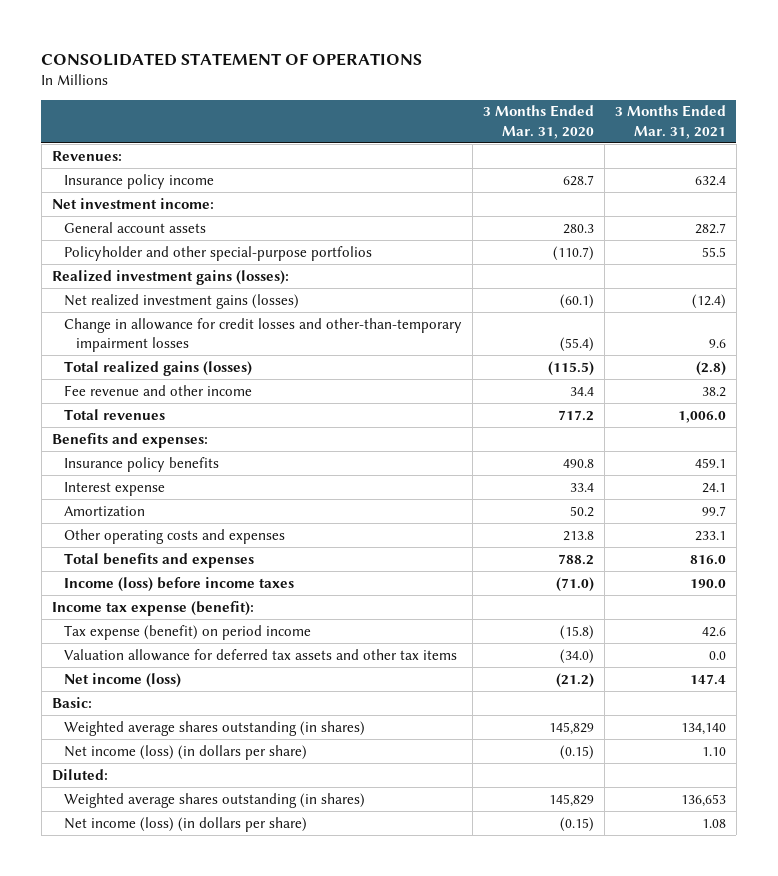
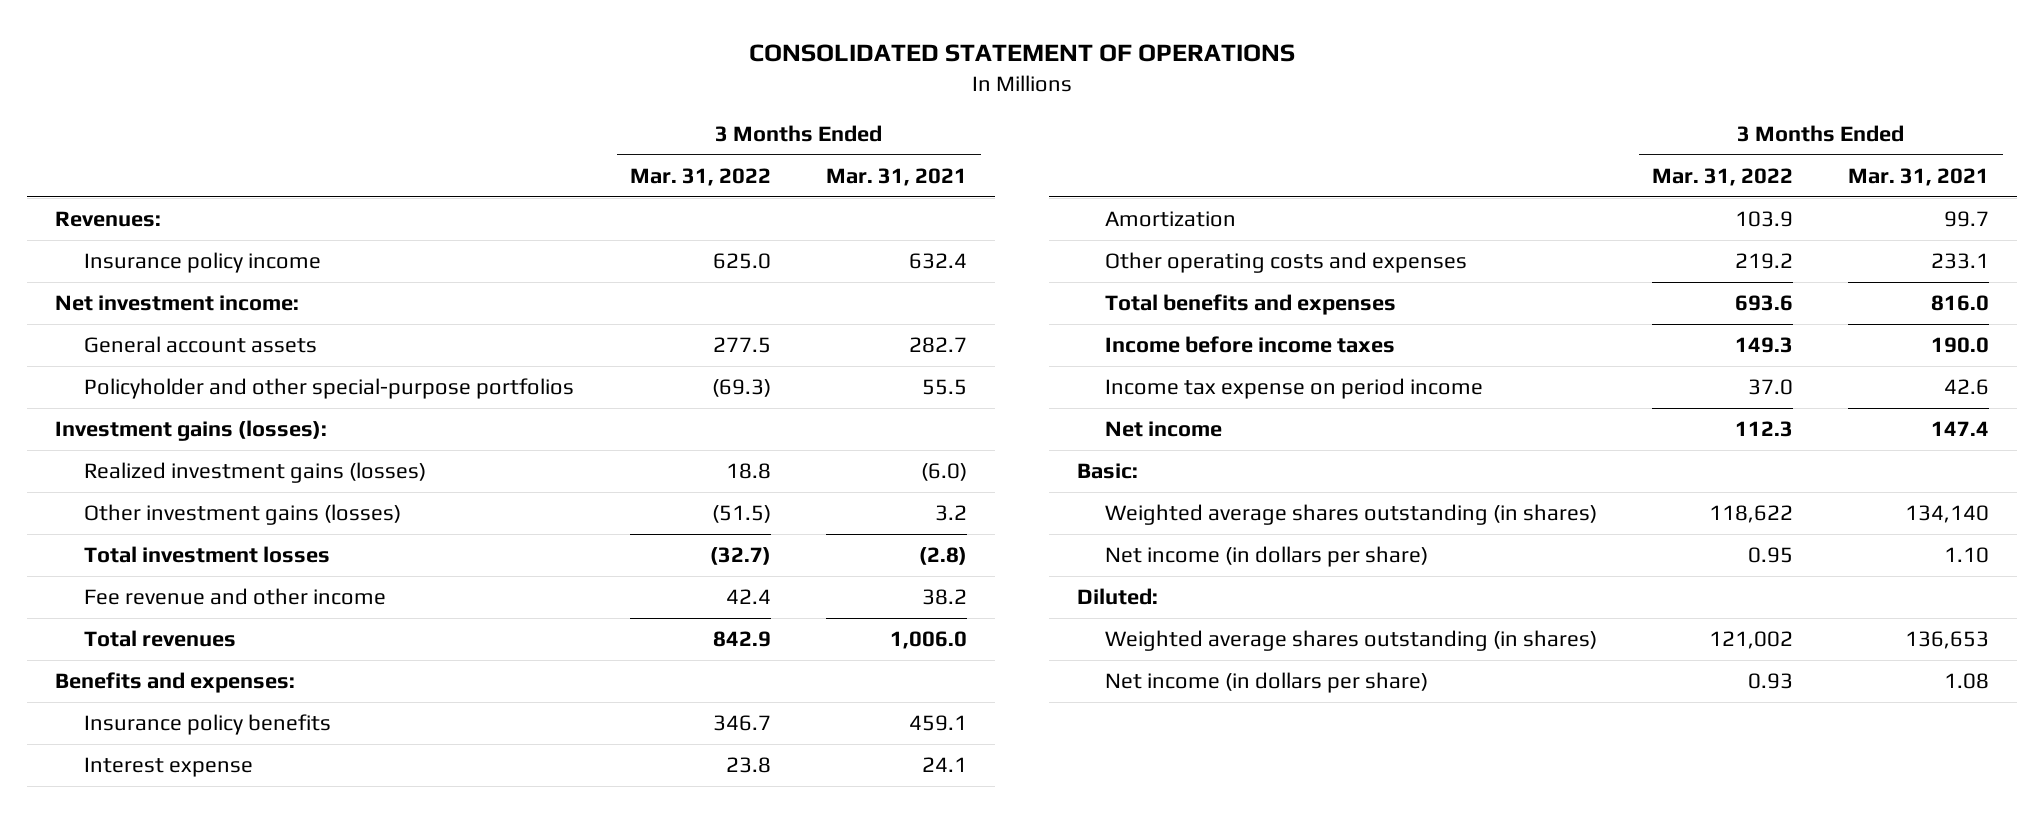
[483,105,595,139] 3 Months Ended Mar. 31, 2020 -> none
none -> [630,167,772,186] Mar. 31, 2022
[64,317,463,352] Change in allowance for credit losses and other-than-temporary impairment losses -> none
[51,269,289,285] Realized investment gains (losses): -> [54,420,327,442] Investment gains (losses):
[64,293,300,309] Net realized investment gains (losses) -> [83,462,426,484] Realized investment gains (losses)
[691,293,726,309] (12.4) -> [921,463,968,482] (6.0)
none -> [83,504,401,526] Other investment gains (losses)
[64,360,253,376] Total realized gains (losses) -> [83,546,330,564] Total investment losses
[51,600,254,616] Income tax expense (benefit): -> none
[64,648,458,661] Valuation allowance for deferred tax assets and other tax items -> none
[64,576,295,592] Income (loss) before income taxes -> [1105,336,1396,354] Income before income taxes
[64,624,312,640] Tax expense (benefit) on period income -> [1105,378,1484,400] Income tax expense on period income
[64,672,182,688] Net income (loss) -> [1105,421,1223,438] Net income
[64,744,308,760] Net income (loss) (in dollars per share) -> [1105,546,1429,568] Net income (in dollars per share)
[64,816,308,832] Net income (loss) (in dollars per share) -> [1105,672,1429,694] Net income (in dollars per share)

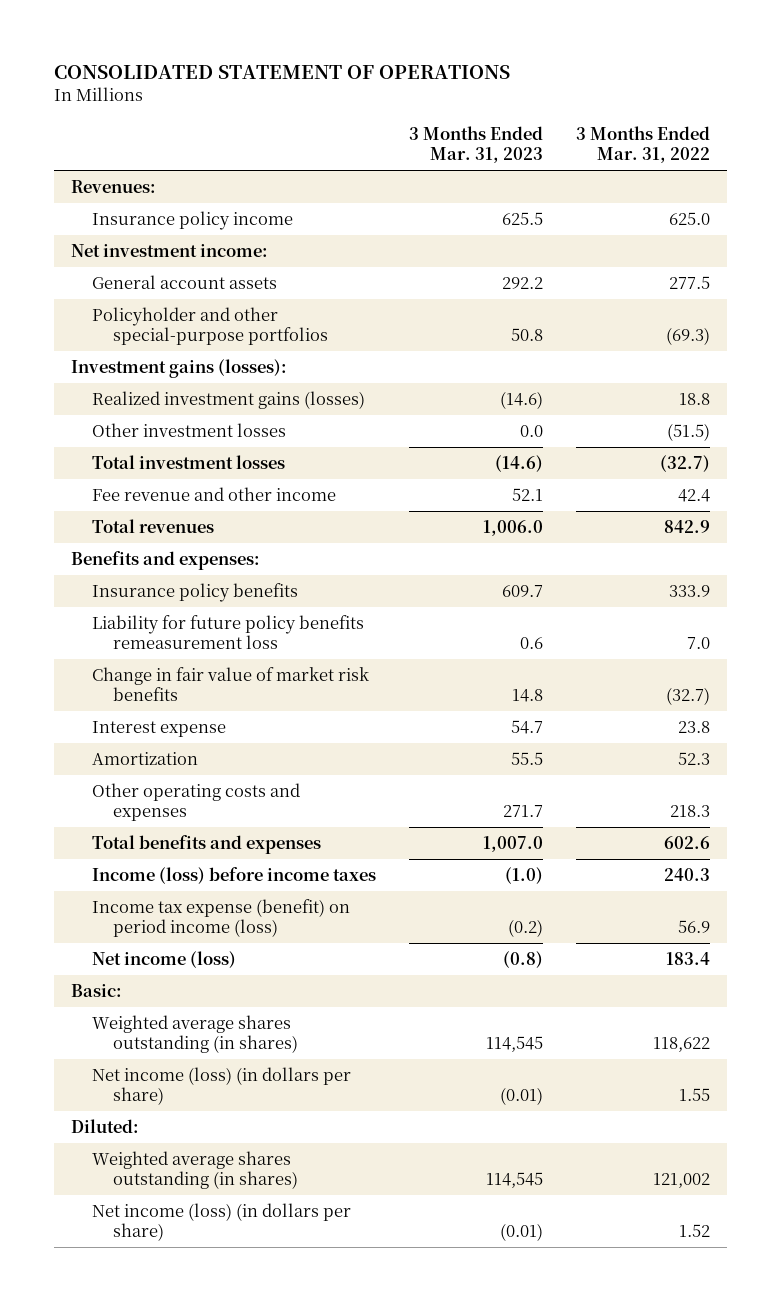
[826,167,968,186] Mar. 31, 2021 -> none
none -> [408,125,543,164] 3 Months Ended Mar. 31, 2023
[83,504,401,526] Other investment gains (losses) -> [91,423,286,438] Other investment losses
[713,715,772,732] 346.7 -> [669,585,711,598] 333.9
none -> [91,615,364,650] Liability for future policy benefits remeasurement loss
none -> [91,667,369,702] Change in fair value of market risk benefits
[1735,211,1794,228] 103.9 -> [678,752,711,766] 52.3
[1735,253,1794,270] 219.2 -> [670,805,711,818] 218.3
[1735,295,1794,312] 693.6 -> [664,836,711,850] 602.6
[1105,336,1396,354] Income before income taxes -> [91,867,376,885] Income (loss) before income taxes
[1735,337,1794,354] 149.3 -> [664,868,711,882] 240.3
[1105,378,1484,400] Income tax expense on period income -> [91,899,350,938] Income tax expense (benefit) on period income (loss)
[1748,379,1794,396] 37.0 -> [678,920,711,934] 56.9
[1105,421,1223,438] Net income -> [91,951,236,969] Net income (loss)
[1735,421,1794,438] 112.3 -> [666,952,711,966] 183.4
[1105,546,1429,568] Net income (in dollars per share) -> [91,1067,351,1106] Net income (loss) (in dollars per share)
[1748,547,1794,564] 0.95 -> [679,1088,711,1102] 1.55
[1105,672,1429,694] Net income (in dollars per share) -> [91,1203,351,1242] Net income (loss) (in dollars per share)
[1748,673,1794,690] 0.93 -> [679,1224,711,1238] 1.52

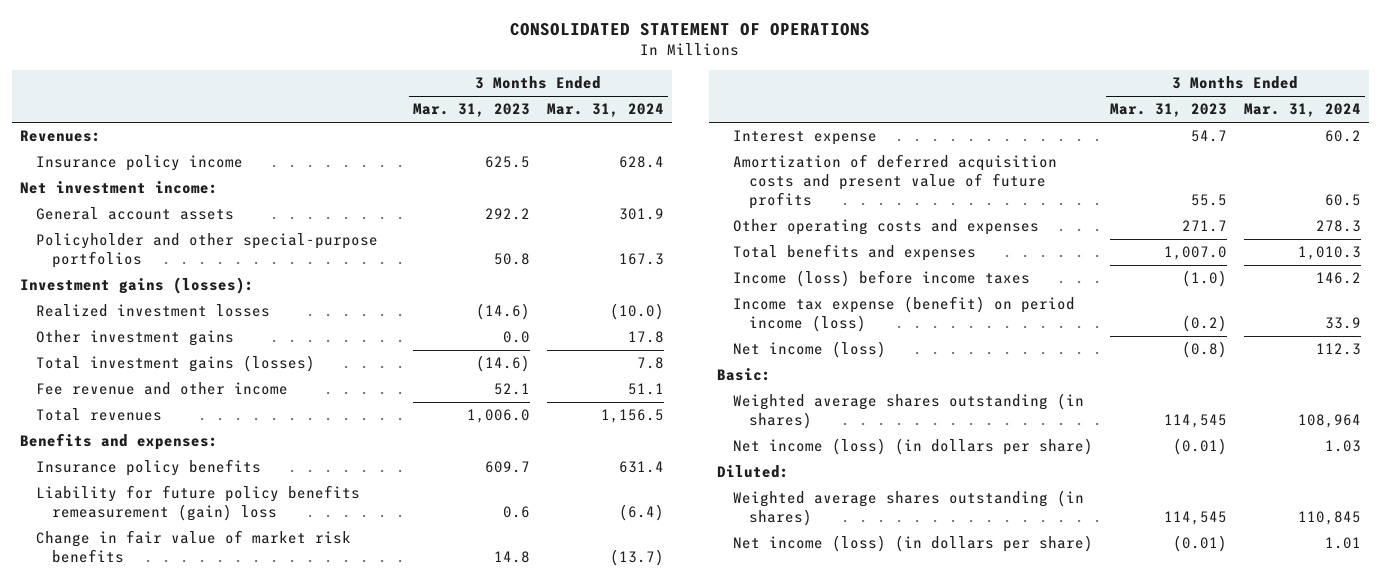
[576,125,711,164] 3 Months Ended Mar. 31, 2022 -> none
none -> [546,103,664,118] Mar. 31, 2024
[91,391,365,410] Realized investment gains (losses) -> [36,304,271,318] Realized investment losses
[91,423,286,438] Other investment losses -> [36,330,235,347] Other investment gains
[91,455,285,470] Total investment losses -> [36,355,316,373] Total investment gains (losses)
[91,615,364,650] Liability for future policy benefits remeasurement loss -> [36,485,361,522] Liability for future policy benefits remeasurement (gain) loss
[91,752,198,766] Amortization -> [733,154,1058,209] Amortization of deferred acquisition costs and present value of future profits

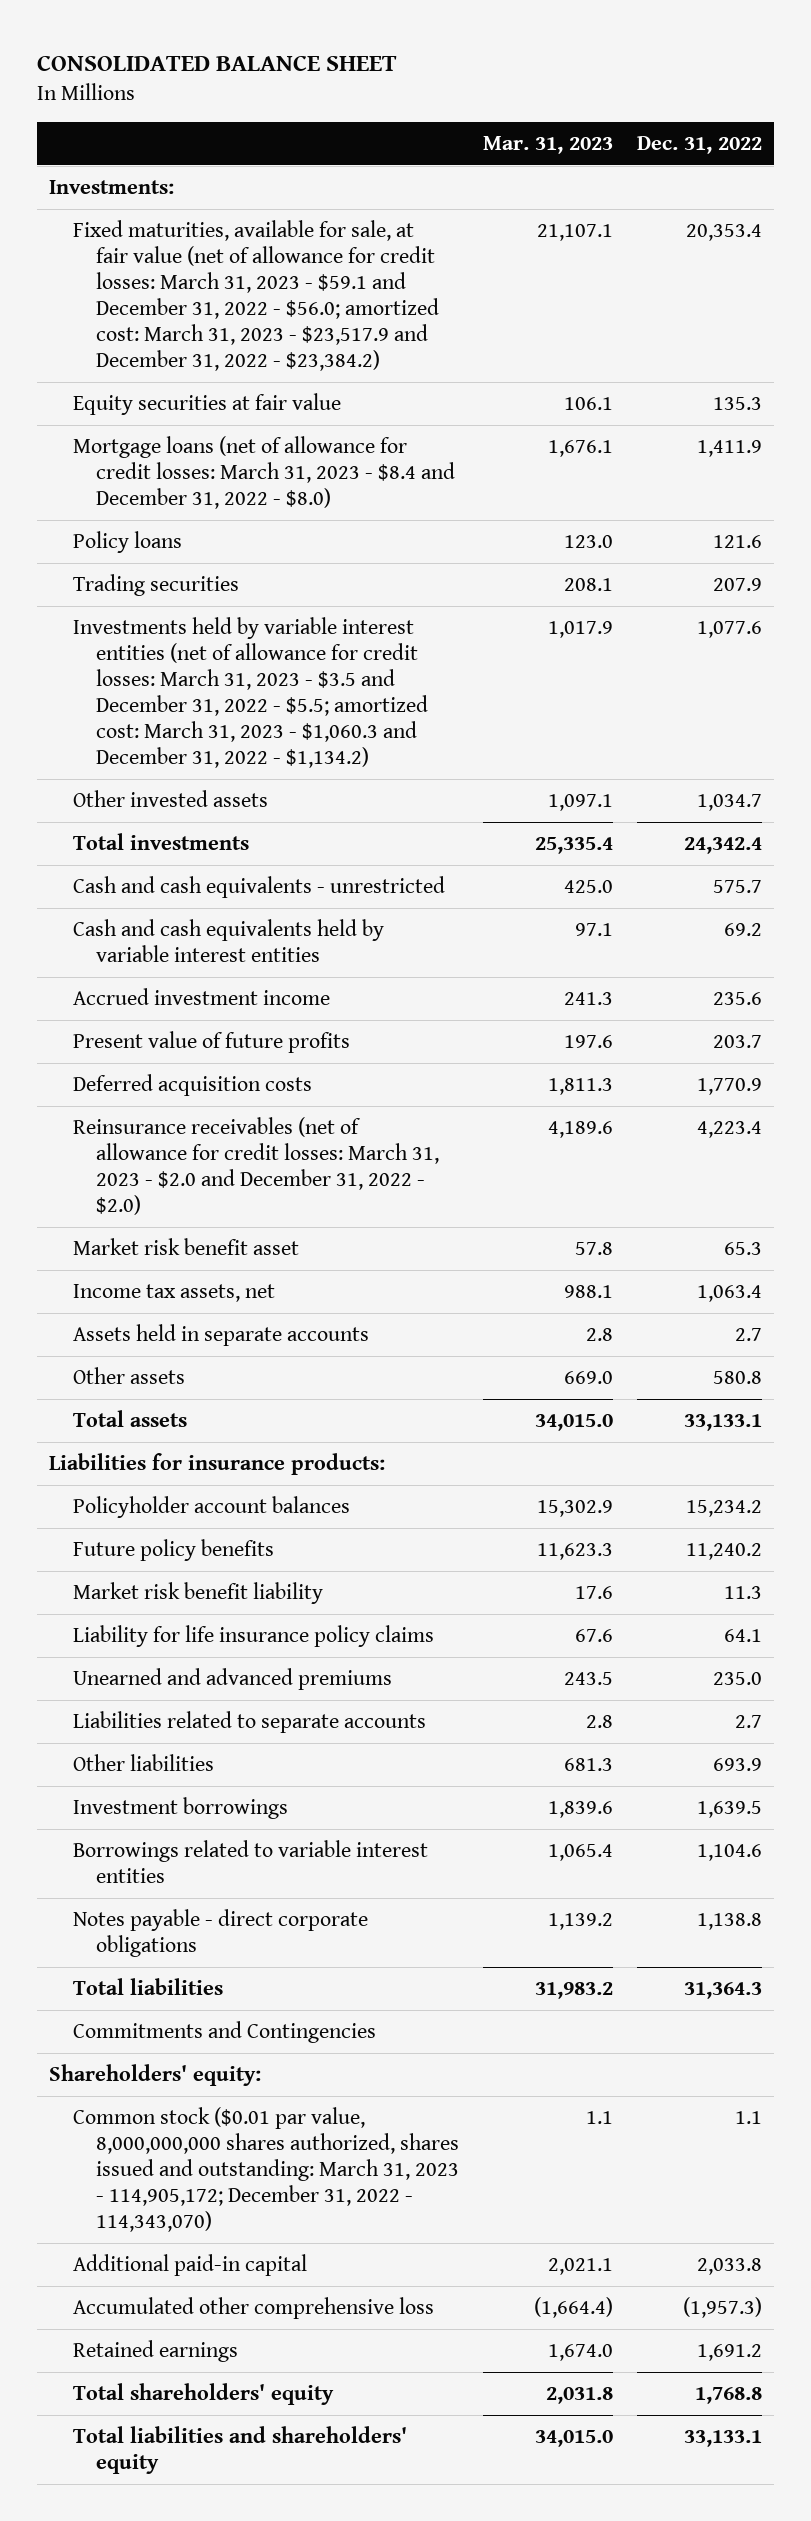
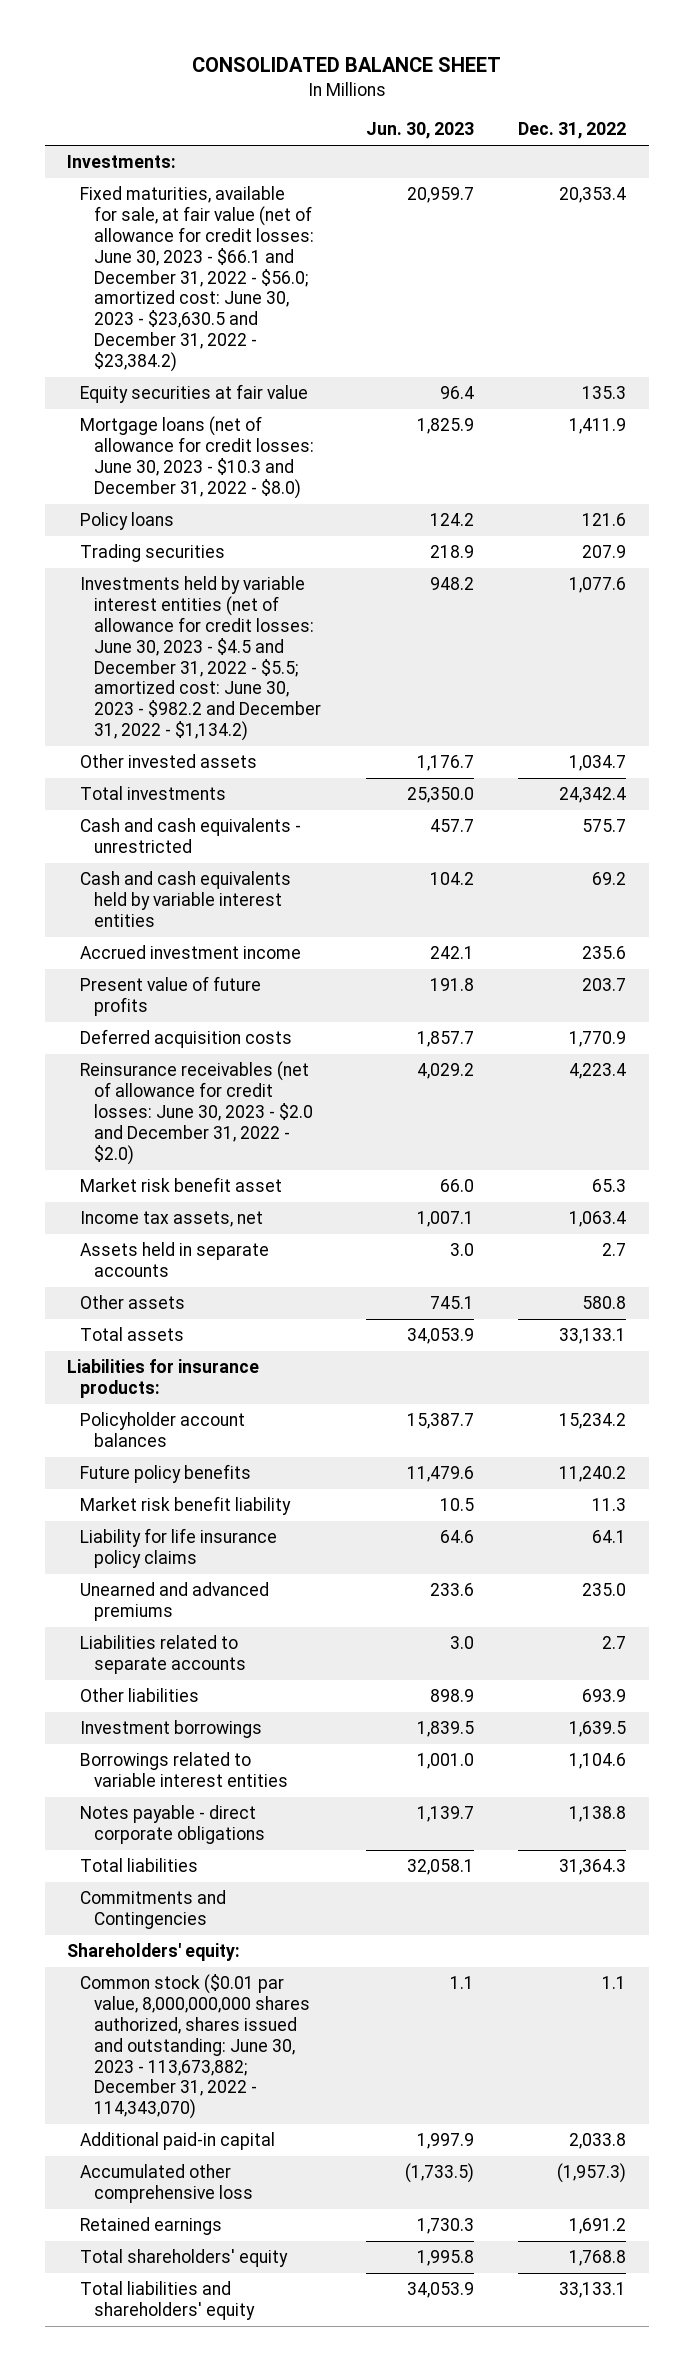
[482,135,613,154] Mar. 31, 2023 -> none
none -> [365,122,474,140] Jun. 30, 2023
[72,220,439,372] Fixed maturities, available for sale, at fair value (net of allowance for credit losses: March 31, 2023 - $59.1 and December 31, 2022 - $56.0; amortized cost: March 31, 2023 - $23,517.9 and December 31, 2022 - $23,384.2) -> [80,186,315,372] Fixed maturities, available for sale, at fair value (net of allowance for credit losses: June 30, 2023 - $66.1 and December 31, 2022 - $56.0; amortized cost: June 30, 2023 - $23,630.5 and December 31, 2022 - $23,384.2)
[72,436,455,510] Mortgage loans (net of allowance for credit losses: March 31, 2023 - $8.4 and December 31, 2022 - $8.0) -> [80,416,315,499] Mortgage loans (net of allowance for credit losses: June 30, 2023 - $10.3 and December 31, 2022 - $8.0)
[72,617,428,769] Investments held by variable interest entities (net of allowance for credit losses: March 31, 2023 - $3.5 and December 31, 2022 - $5.5; amortized cost: March 31, 2023 - $1,060.3 and December 31, 2022 - $1,134.2) -> [80,576,322,741] Investments held by variable interest entities (net of allowance for credit losses: June 30, 2023 - $4.5 and December 31, 2022 - $5.5; amortized cost: June 30, 2023 - $982.2 and December 31, 2022 - $1,134.2)
[72,1117,439,1216] Reinsurance receivables (net of allowance for credit losses: March 31, 2023 - $2.0 and December 31, 2022 - $2.0) -> [80,1061,314,1165] Reinsurance receivables (net of allowance for credit losses: June 30, 2023 - $2.0 and December 31, 2022 - $2.0)
[72,2107,459,2233] Common stock ($0.01 par value, 8,000,000,000 shares authorized, shares issued and outstanding: March 31, 2023 - 114,905,172; December 31, 2022 - 114,343,070) -> [80,1974,311,2120] Common stock ($0.01 par value, 8,000,000,000 shares authorized, shares issued and outstanding: June 30, 2023 - 113,673,882; December 31, 2022 - 114,343,070)

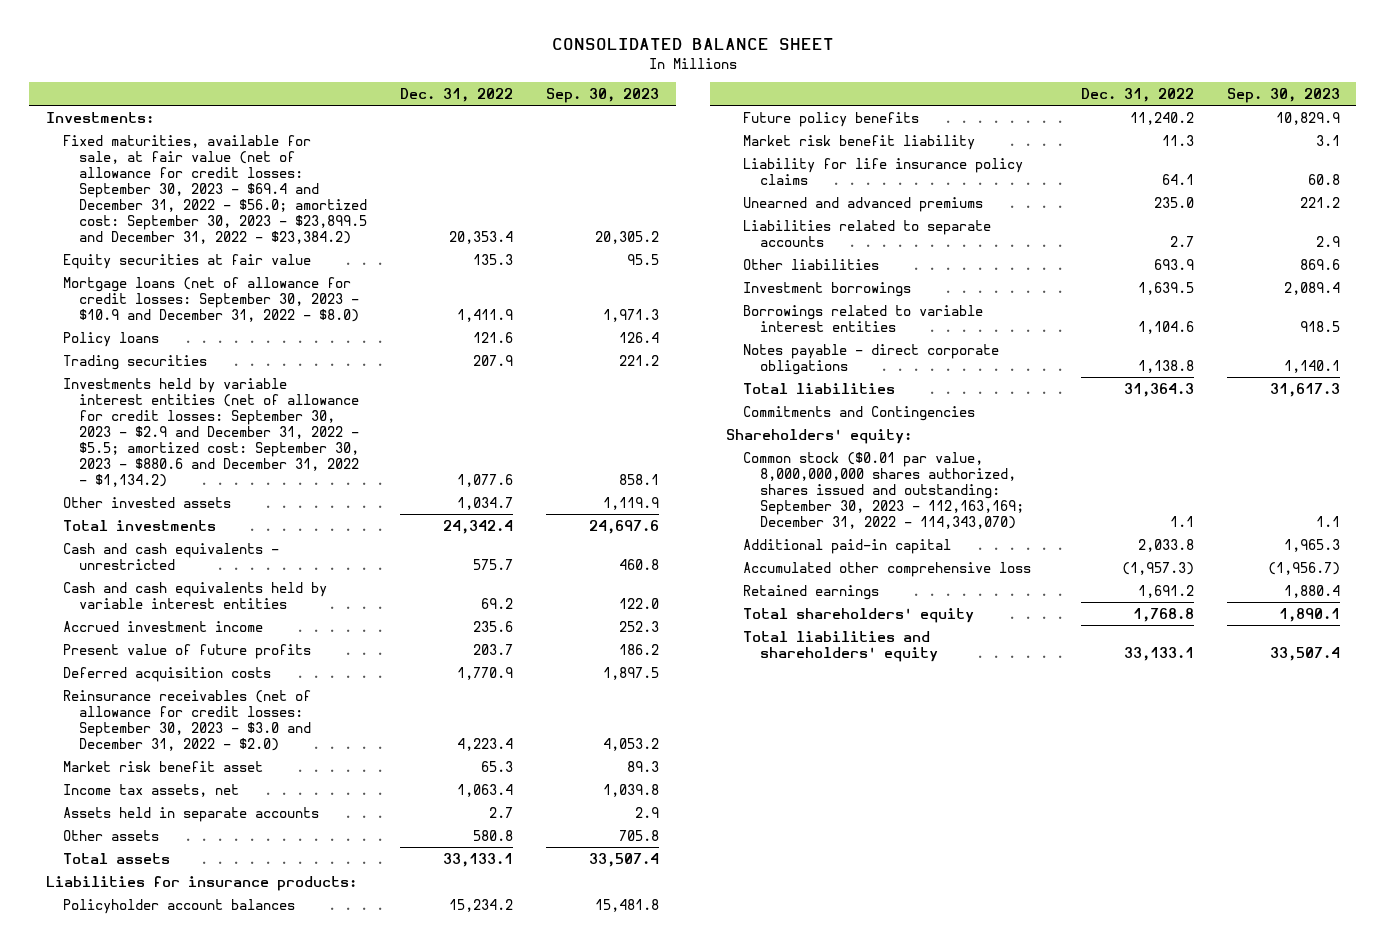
[365,122,474,140] Jun. 30, 2023 -> none
none -> [546,87,660,103] Sep. 30, 2023
[80,186,315,372] Fixed maturities, available for sale, at fair value (net of allowance for credit losses: June 30, 2023 - $66.1 and December 31, 2022 - $56.0; amortized cost: June 30, 2023 - $23,630.5 and December 31, 2022 - $23,384.2) -> [62,134,368,245] Fixed maturities, available for sale, at fair value (net of allowance for credit losses: September 30, 2023 - $69.4 and December 31, 2022 - $56.0; amortized cost: September 30, 2023 - $23,899.5 and December 31, 2022 - $23,384.2)
[80,416,315,499] Mortgage loans (net of allowance for credit losses: June 30, 2023 - $10.3 and December 31, 2022 - $8.0) -> [62,276,360,322] Mortgage loans (net of allowance for credit losses: September 30, 2023 - $10.9 and December 31, 2022 - $8.0)
[80,576,322,741] Investments held by variable interest entities (net of allowance for credit losses: June 30, 2023 - $4.5 and December 31, 2022 - $5.5; amortized cost: June 30, 2023 - $982.2 and December 31, 2022 - $1,134.2) -> [62,377,360,488] Investments held by variable interest entities (net of allowance for credit losses: September 30, 2023 - $2.9 and December 31, 2022 - $5.5; amortized cost: September 30, 2023 - $880.6 and December 31, 2022 - $1,134.2)
[80,1061,314,1165] Reinsurance receivables (net of allowance for credit losses: June 30, 2023 - $2.0 and December 31, 2022 - $2.0) -> [62,689,312,751] Reinsurance receivables (net of allowance for credit losses: September 30, 2023 - $3.0 and December 31, 2022 - $2.0)
[80,1974,311,2120] Common stock ($0.01 par value, 8,000,000,000 shares authorized, shares issued and outstanding: June 30, 2023 - 113,673,882; December 31, 2022 - 114,343,070) -> [742,451,1024,529] Common stock ($0.01 par value, 8,000,000,000 shares authorized, shares issued and outstanding: September 30, 2023 - 112,163,169; December 31, 2022 - 114,343,070)

